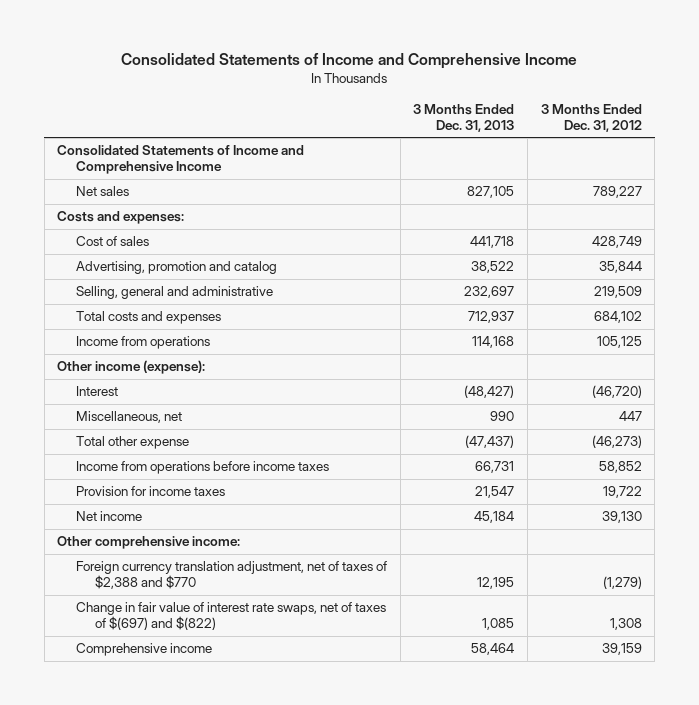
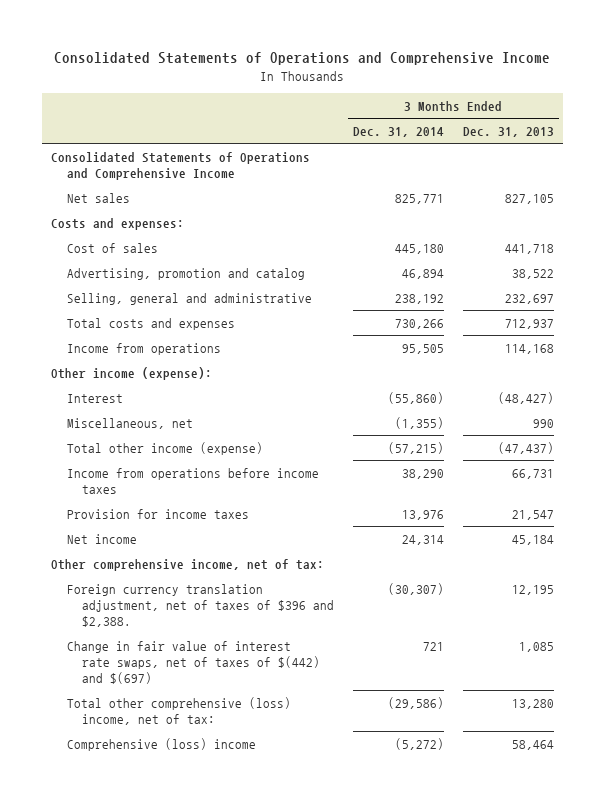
[121,52,578,69] Consolidated Statements of Income and Comprehensive Income -> [54,52,551,66] Consolidated Statements of Operations and Comprehensive Income
[540,103,642,132] 3 Months Ended Dec. 31, 2012 -> none
none -> [353,126,445,137] Dec. 31, 2014
[57,145,305,175] Consolidated Statements of Income and Comprehensive Income -> [51,151,311,180] Consolidated Statements of Operations and Comprehensive Income
[76,436,190,450] Total other expense -> [66,441,263,455] Total other income (expense)
[57,536,241,550] Other comprehensive income: -> [51,558,325,571] Other comprehensive income, net of tax:
[76,561,388,590] Foreign currency translation adjustment, net of taxes of $2,388 and $770 -> [66,583,335,627] Foreign currency translation adjustment, net of taxes of $396 and $2,388.
[76,602,387,631] Change in fair value of interest rate swaps, net of taxes of $(697) and $(822) -> [66,640,321,684] Change in fair value of interest rate swaps, net of taxes of $(442) and $(697)
none -> [66,696,291,725] Total other comprehensive (loss) income, net of tax:
[76,643,213,657] Comprehensive income -> [66,737,256,751] Comprehensive (loss) income

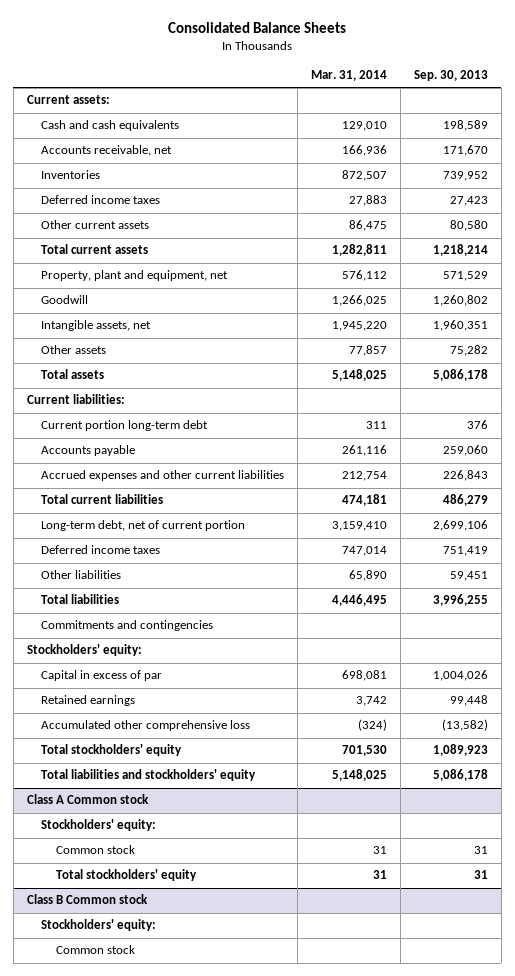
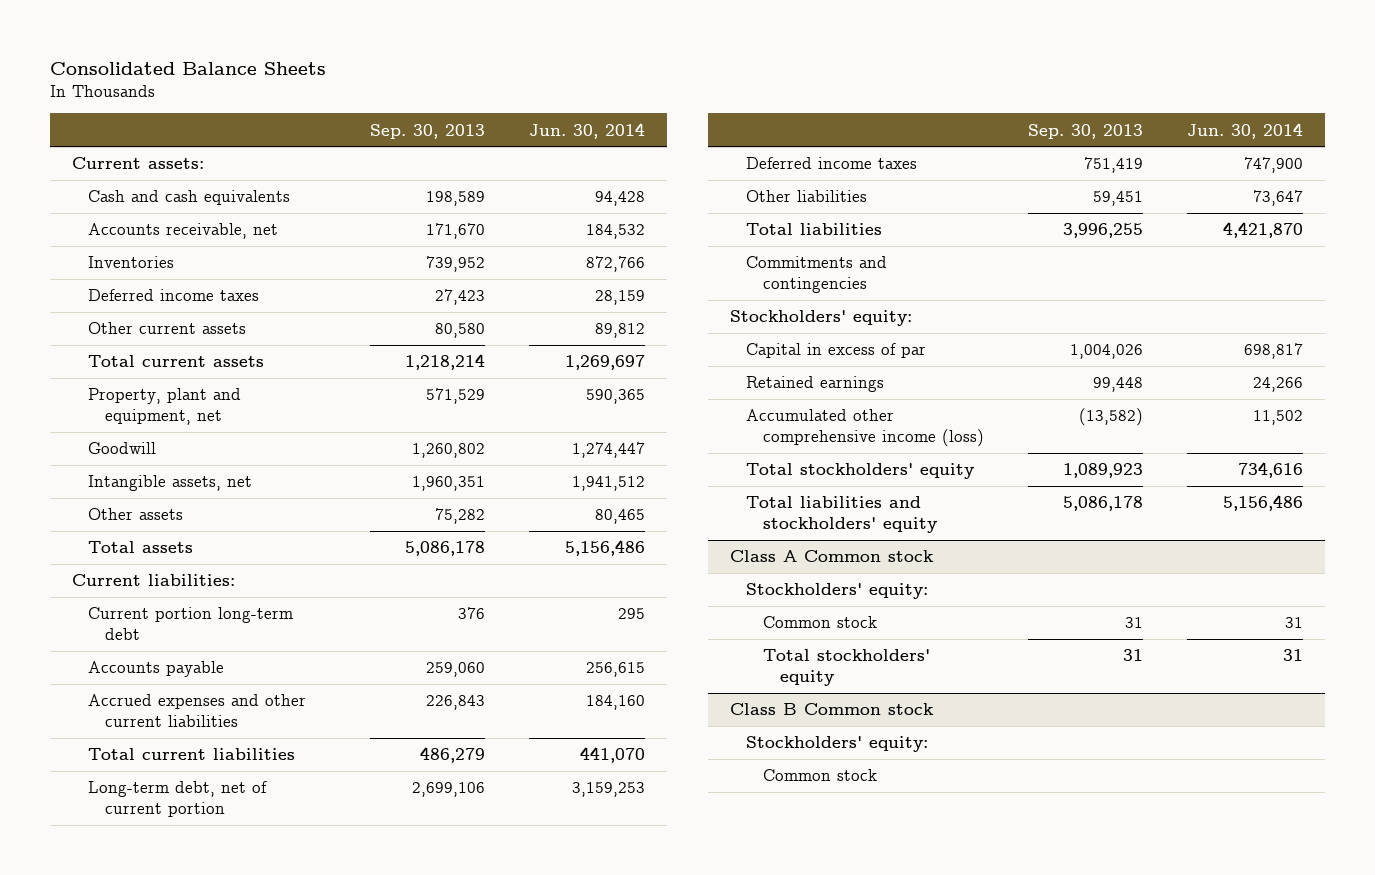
[311,70,388,82] Mar. 31, 2014 -> none
none -> [529,122,646,139] Jun. 30, 2014
[41,720,251,732] Accumulated other comprehensive loss -> [746,409,985,448] Accumulated other comprehensive income (loss)

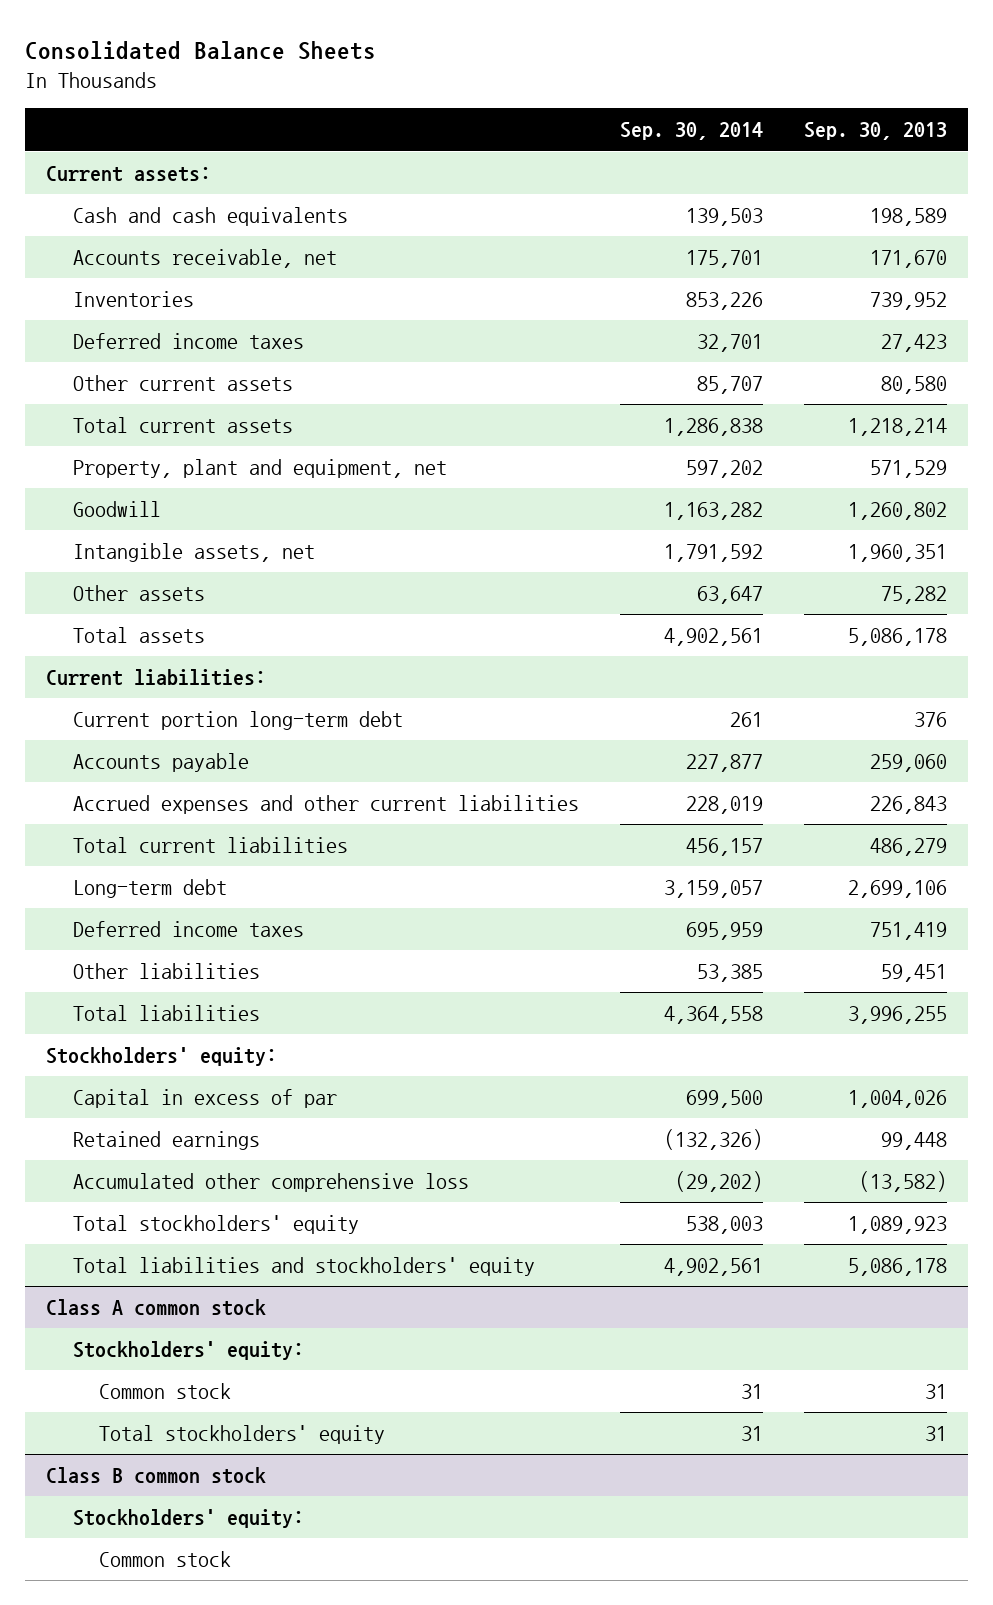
[529,122,646,139] Jun. 30, 2014 -> none
none -> [619,122,763,141] Sep. 30, 2014
[88,781,268,818] Long-term debt, net of current portion -> [72,878,227,898] Long-term debt
[746,256,888,294] Commitments and contingencies -> none
[746,409,985,448] Accumulated other comprehensive income (loss) -> [72,1172,469,1192] Accumulated other comprehensive loss
[729,550,934,563] Class A Common stock -> [46,1298,267,1316] Class A common stock
[729,703,934,716] Class B Common stock -> [46,1466,267,1484] Class B common stock

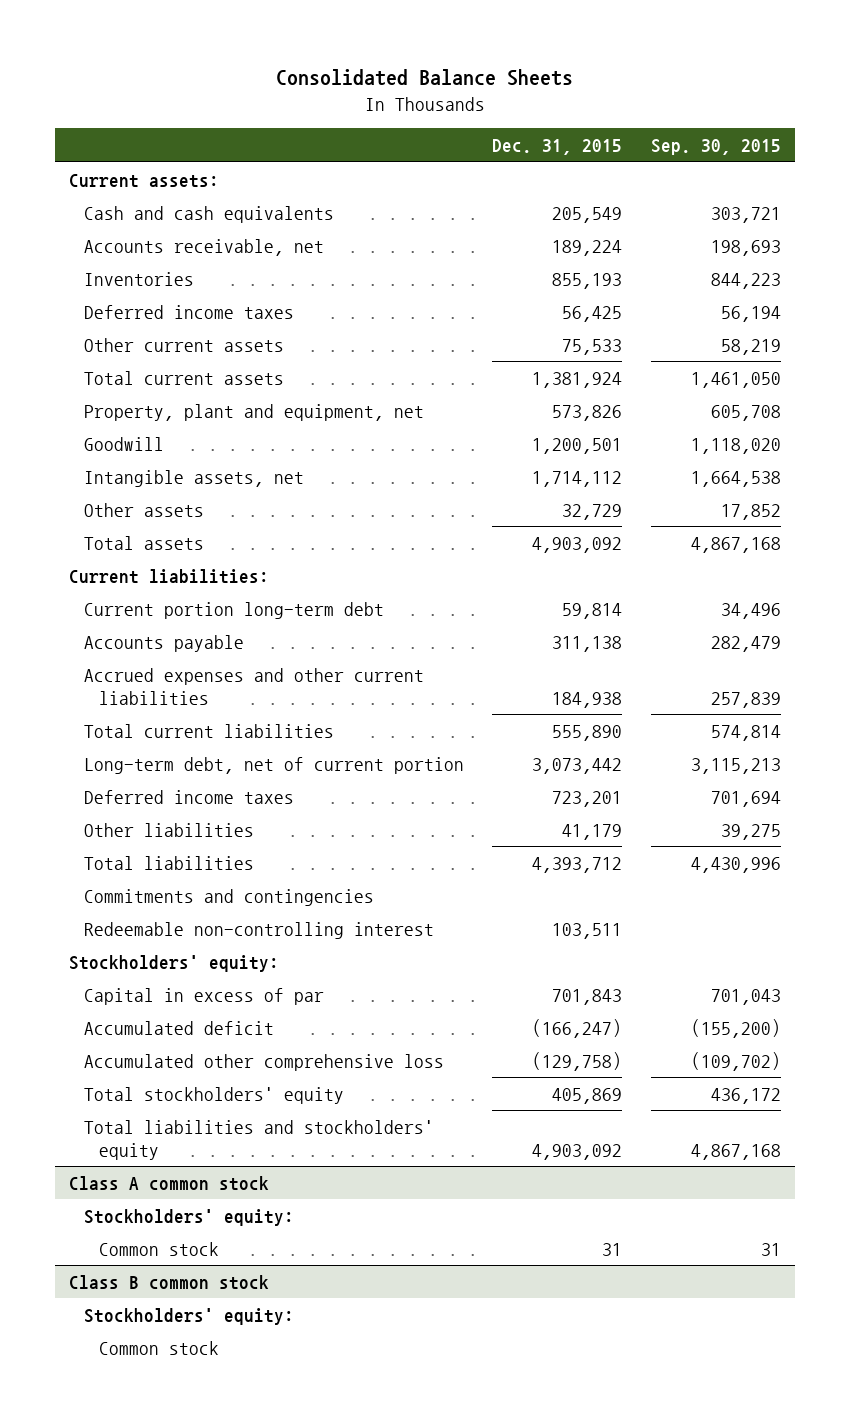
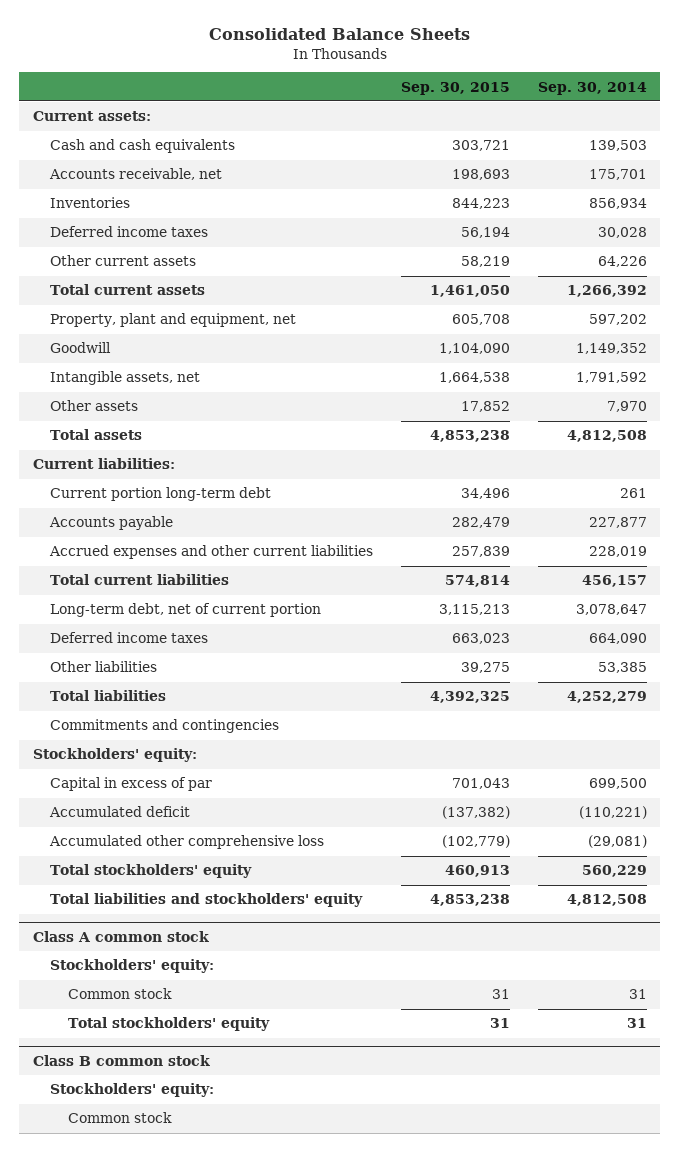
[492,138,623,155] Dec. 31, 2015 -> none
none -> [537,81,647,95] Sep. 30, 2014
[690,437,781,454] 1,118,020 -> [439,343,511,355] 1,104,090
[690,536,781,553] 4,867,168 -> [430,430,511,443] 4,853,238
[710,790,781,807] 701,694 -> [452,633,511,645] 663,023
[690,856,781,873] 4,430,996 -> [430,691,511,704] 4,392,325
[83,921,434,939] Redeemable non-controlling interest -> none
[690,1018,781,1038] (155,200) -> [442,806,511,820] (137,382)
[690,1051,781,1071] (109,702) -> [442,835,511,849] (102,779)
[710,1087,781,1104] 436,172 -> [445,865,511,878] 460,913
[690,1143,781,1160] 4,867,168 -> [430,894,511,907] 4,853,238
none -> [68,1017,271,1032] Total stockholders' equity

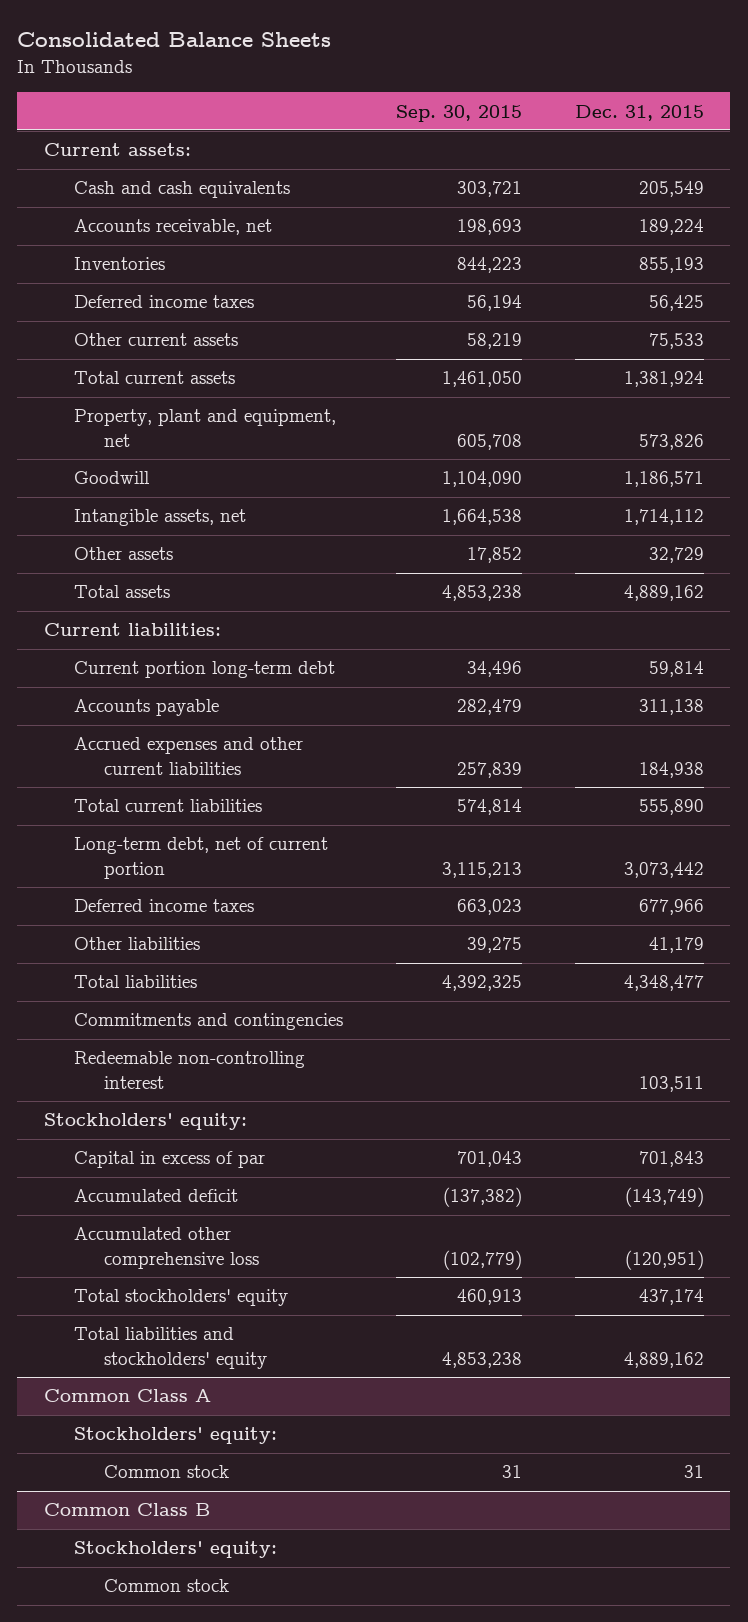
[537,81,647,95] Sep. 30, 2014 -> none
none -> [575,104,705,121] Dec. 31, 2015
none -> [74,1051,306,1090] Redeemable non-controlling interest
[32,931,209,943] Class A common stock -> [43,1389,211,1403] Common Class A
[68,1017,271,1032] Total stockholders' equity -> none
[32,1055,210,1067] Class B common stock -> [43,1503,210,1517] Common Class B

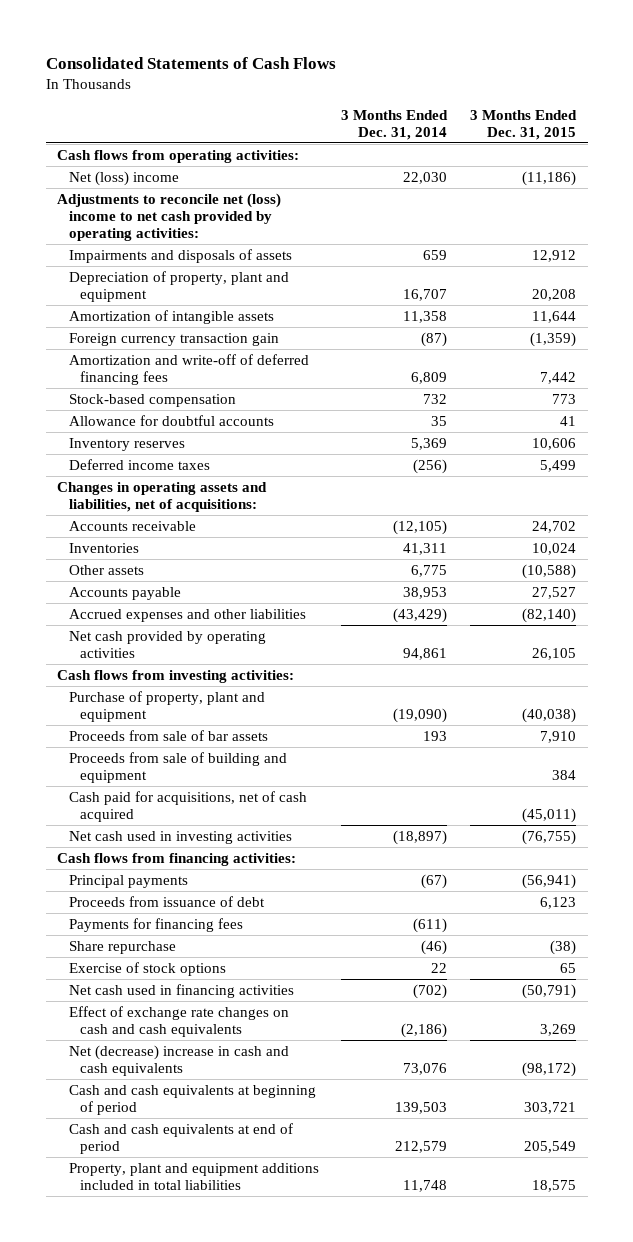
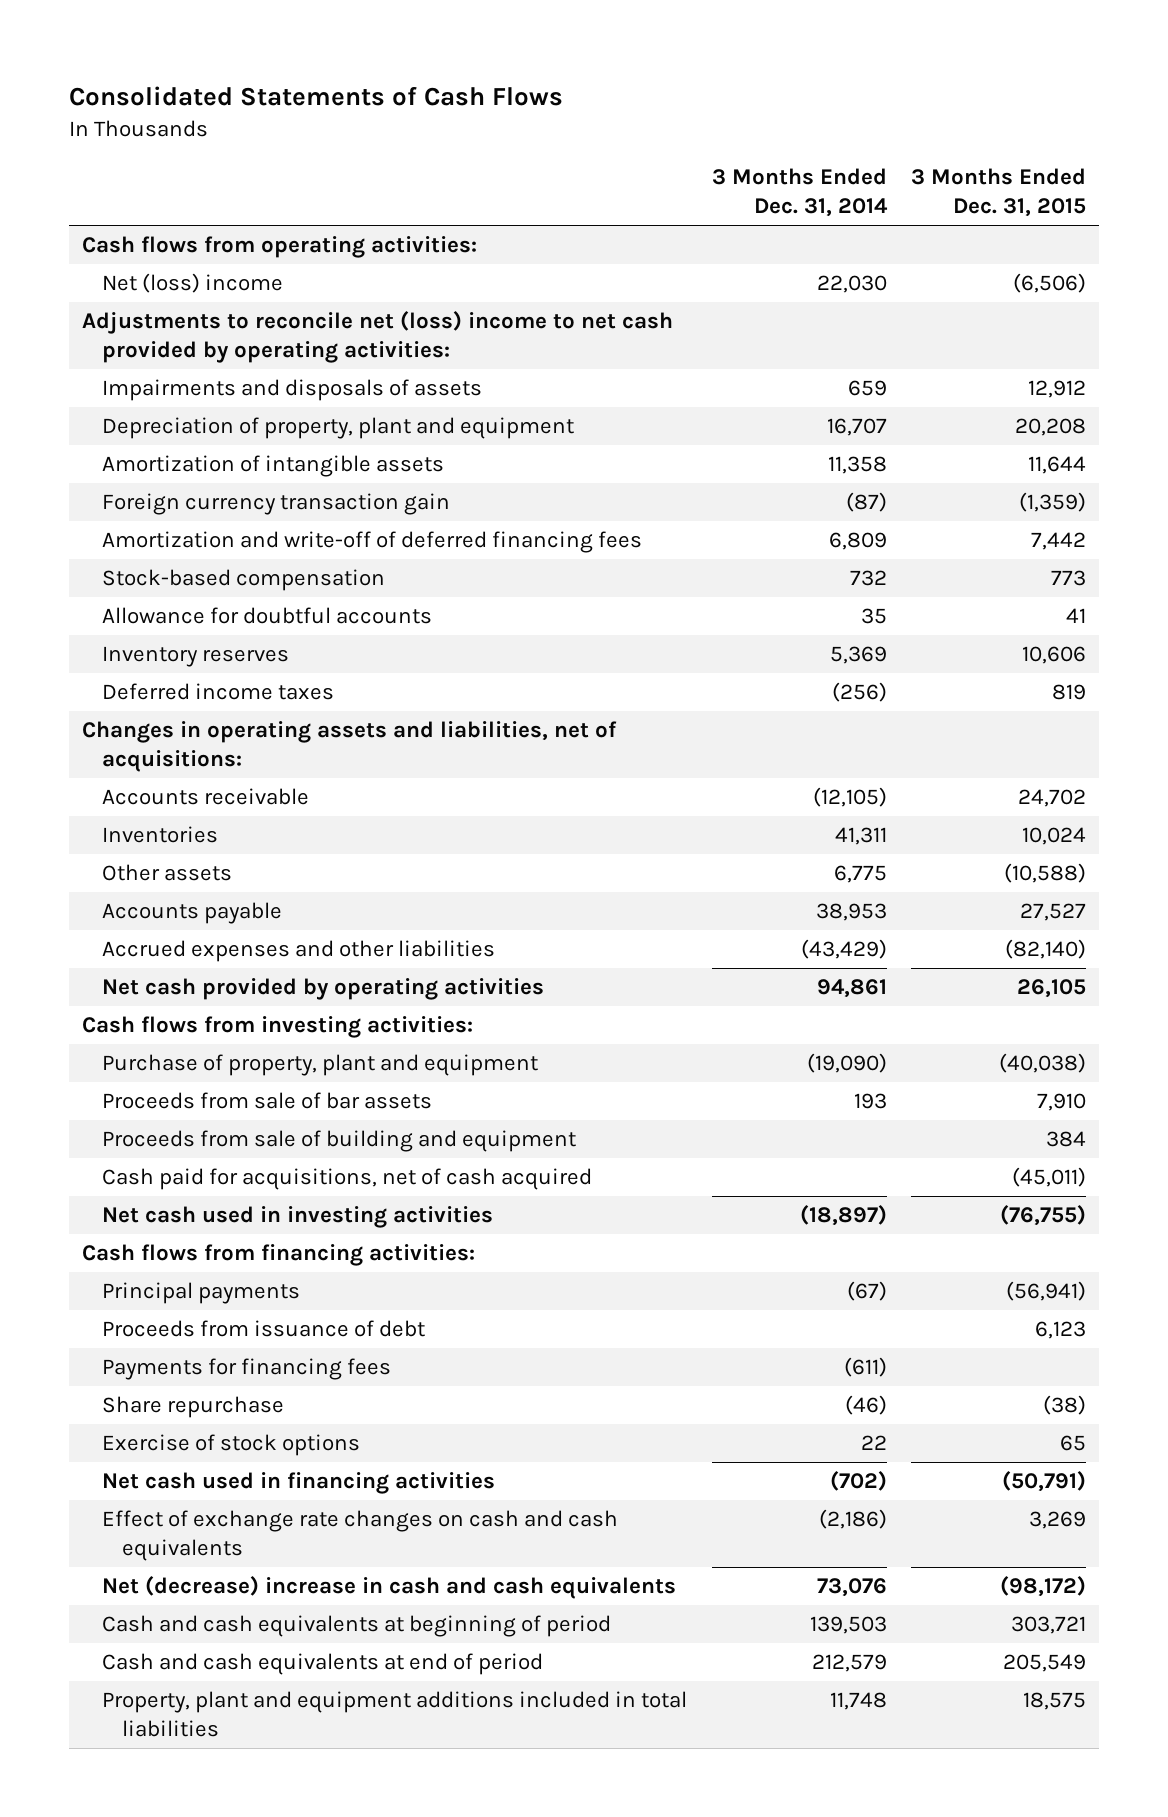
[522,170,577,186] (11,186) -> [1013,273,1087,294] (6,506)
[540,459,577,472] 5,499 -> [1052,684,1087,701] 819

